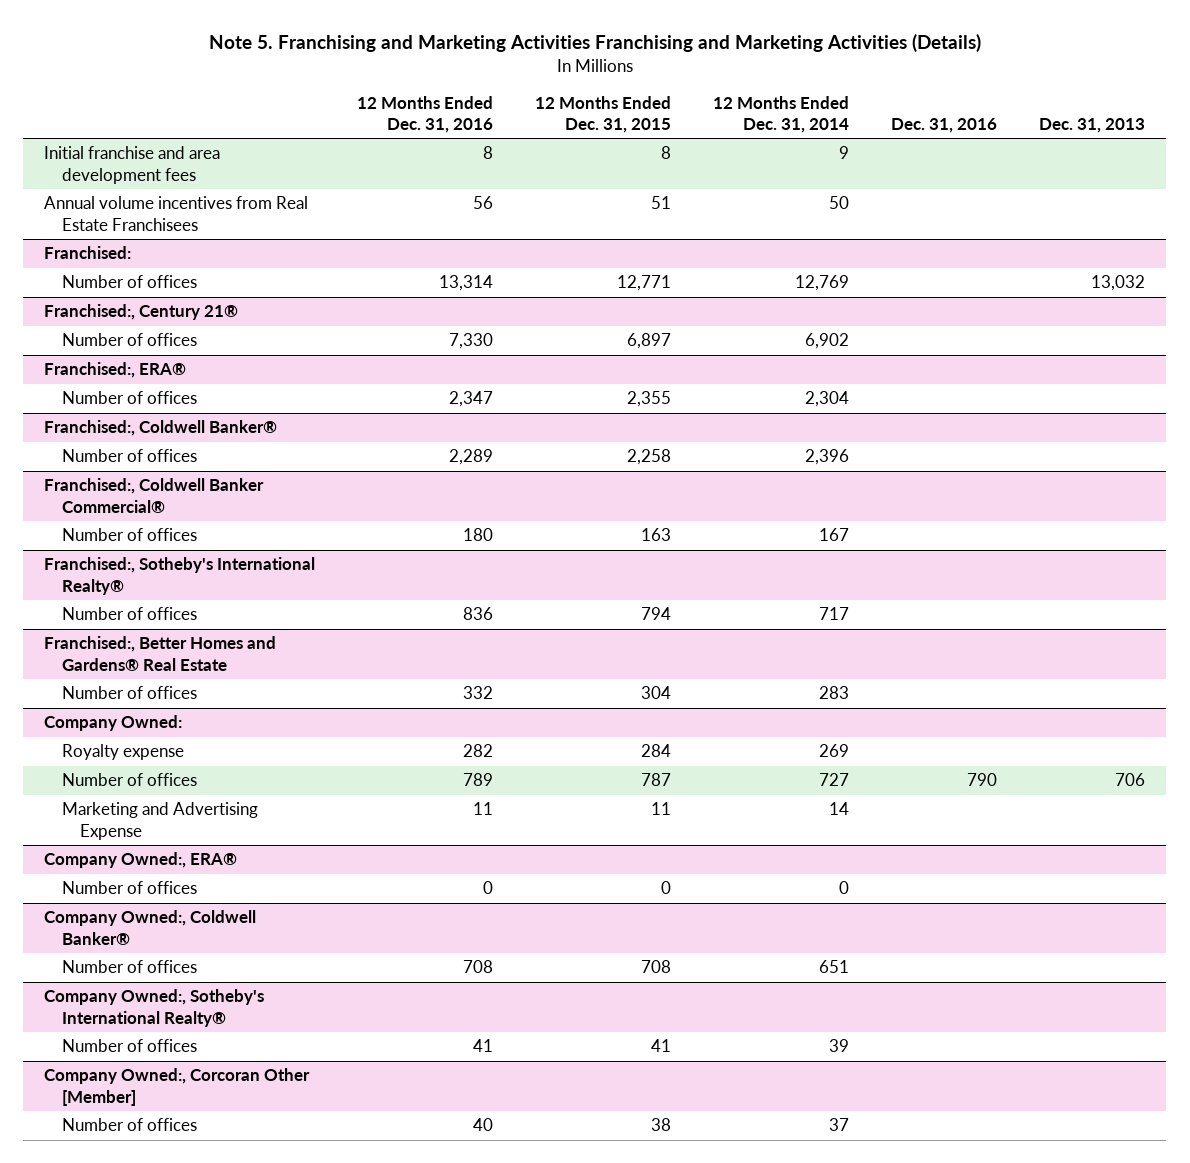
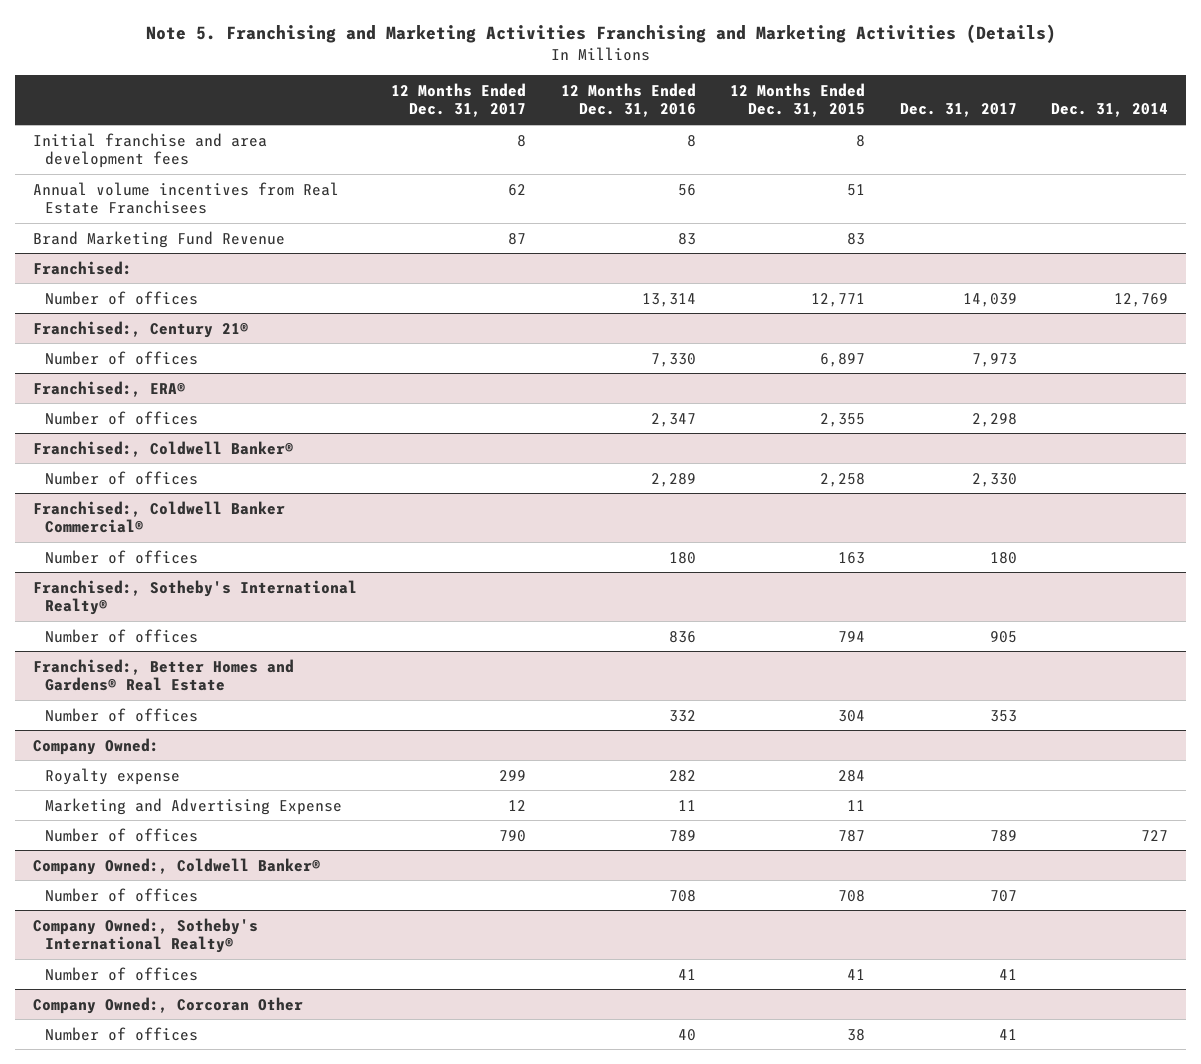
[713,95,850,133] 12 Months Ended Dec. 31, 2014 -> none
[891,117,998,133] Dec. 31, 2016 -> none
[1039,117,1146,133] Dec. 31, 2013 -> none
none -> [391,83,527,118] 12 Months Ended Dec. 31, 2017
none -> [899,103,1017,118] Dec. 31, 2017
none -> [1051,103,1169,118] Dec. 31, 2014
none -> [32,230,285,248] Brand Marketing Fund Revenue
[44,852,238,869] Company Owned:, ERA® -> none
[61,881,197,895] Number of offices -> none
[61,773,197,787] Number of offices -> [45,827,199,842] Number of offices
[44,1068,311,1106] Company Owned:, Corcoran Other [Member] -> [32,996,303,1014] Company Owned:, Corcoran Other

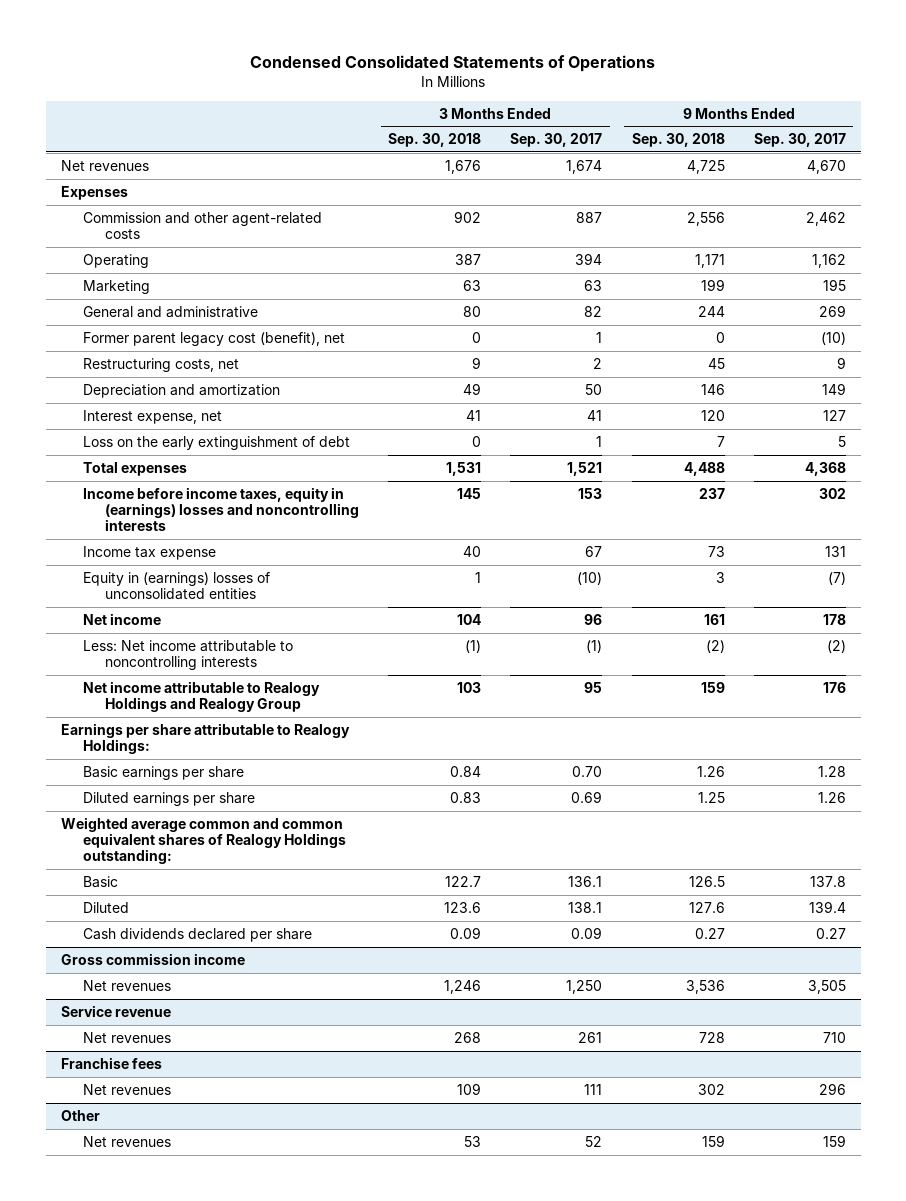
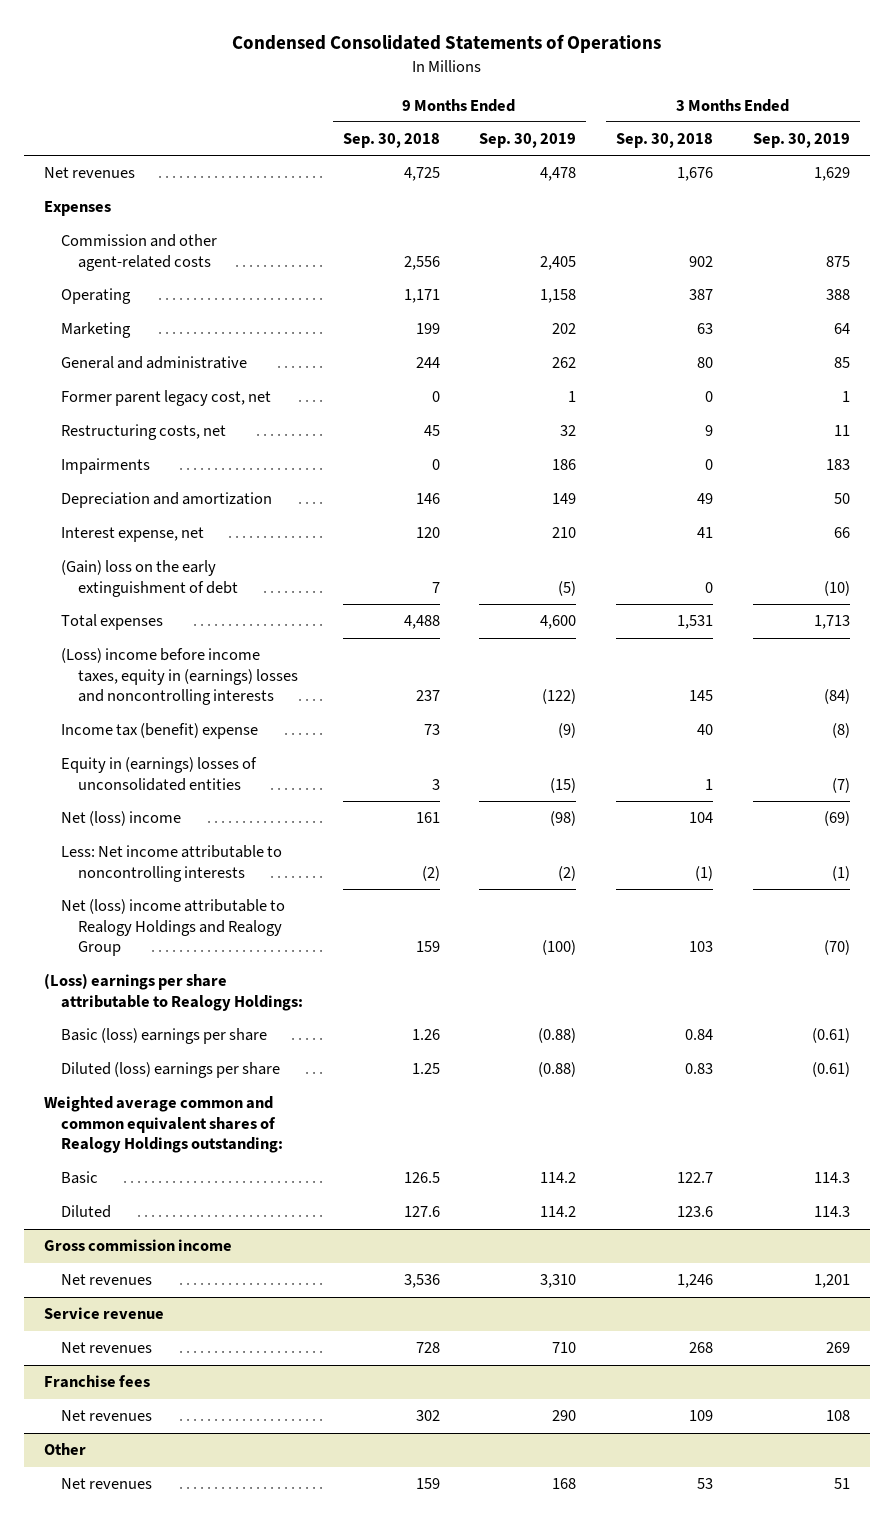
[510,133,603,148] Sep. 30, 2017 -> none
[753,133,846,148] Sep. 30, 2017 -> none
none -> [479,133,577,149] Sep. 30, 2019
none -> [752,133,850,149] Sep. 30, 2019
[82,331,345,346] Former parent legacy cost (benefit), net -> [60,390,271,407] Former parent legacy cost, net
none -> [60,458,150,475] Impairments
[82,435,350,450] Loss on the early extinguishment of debt -> [60,560,238,597] (Gain) loss on the early extinguishment of debt
[82,486,359,532] Income before income taxes, equity in (earnings) losses and noncontrolling interests -> [60,648,298,706] (Loss) income before income taxes, equity in (earnings) losses and noncontrolling interests
[82,545,216,560] Income tax expense -> [60,723,258,740] Income tax (benefit) expense
[82,612,161,625] Net income -> [60,811,181,827] Net (loss) income
[82,680,320,713] Net income attributable to Realogy Holdings and Realogy Group -> [60,899,285,957] Net (loss) income attributable to Realogy Holdings and Realogy Group
[60,722,350,755] Earnings per share attributable to Realogy Holdings: -> [43,973,303,1011] (Loss) earnings per share attributable to Realogy Holdings:
[82,765,244,780] Basic earnings per share -> [60,1028,267,1045] Basic (loss) earnings per share
[82,791,255,806] Diluted earnings per share -> [60,1062,280,1079] Diluted (loss) earnings per share
[82,927,312,942] Cash dividends declared per share -> none

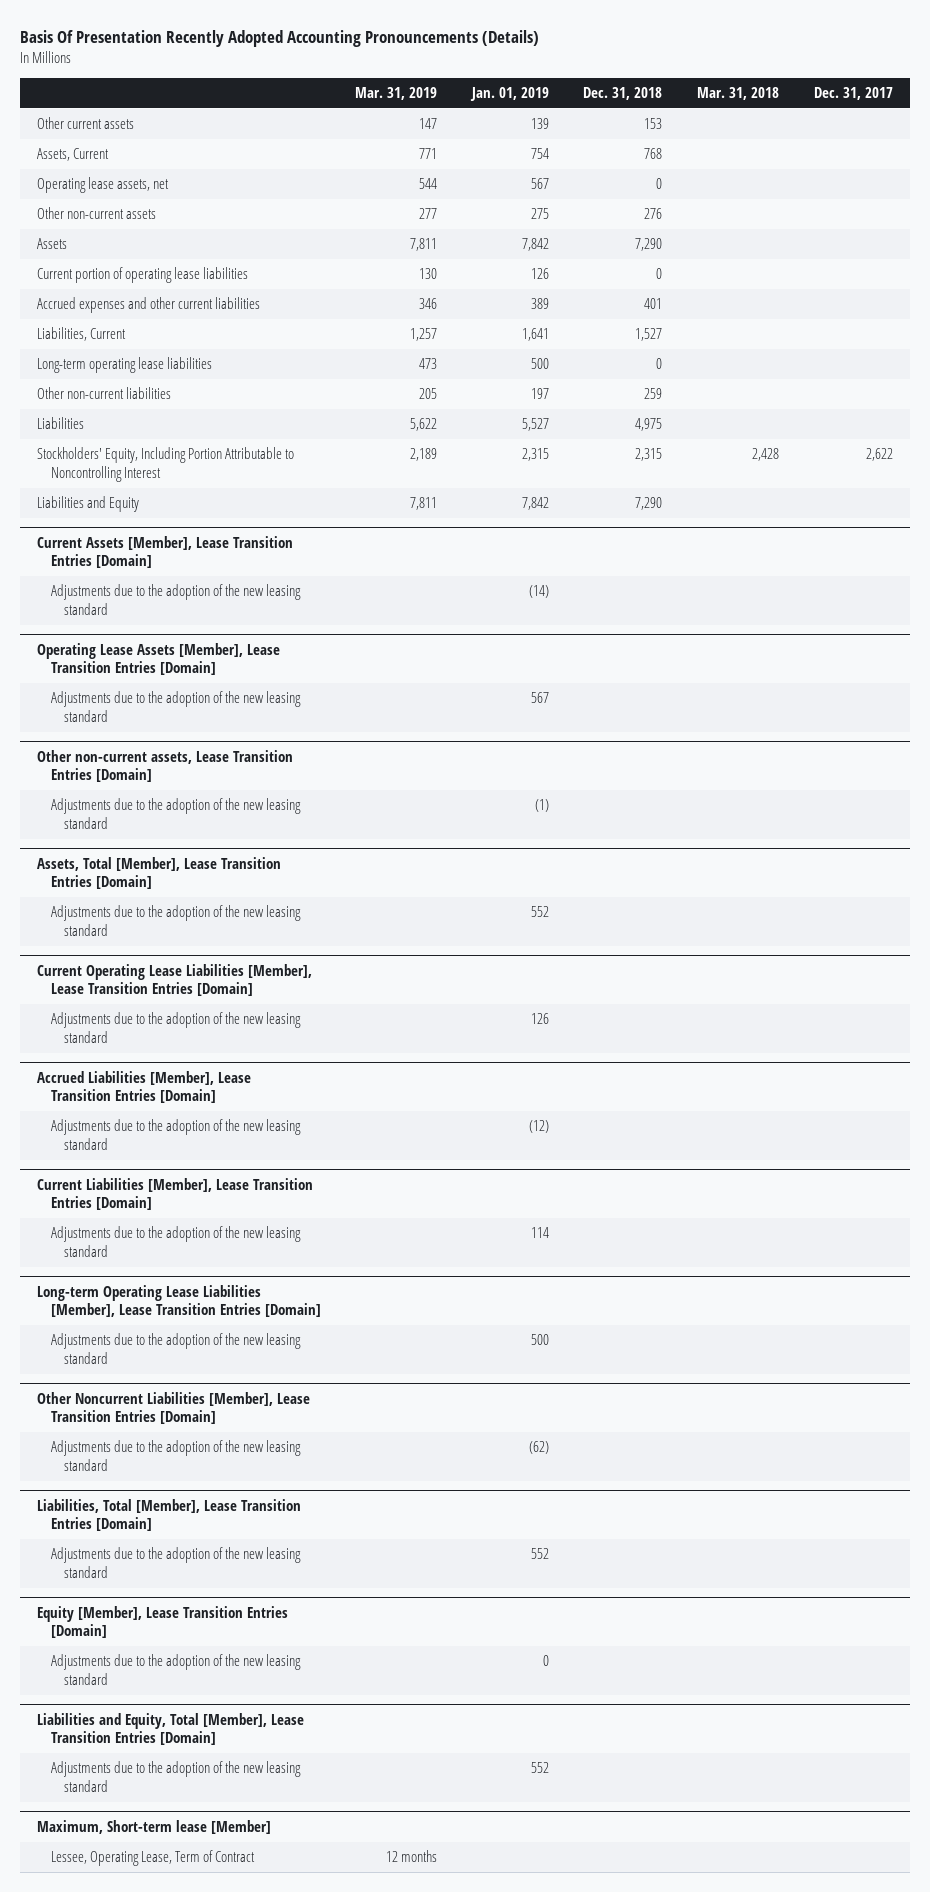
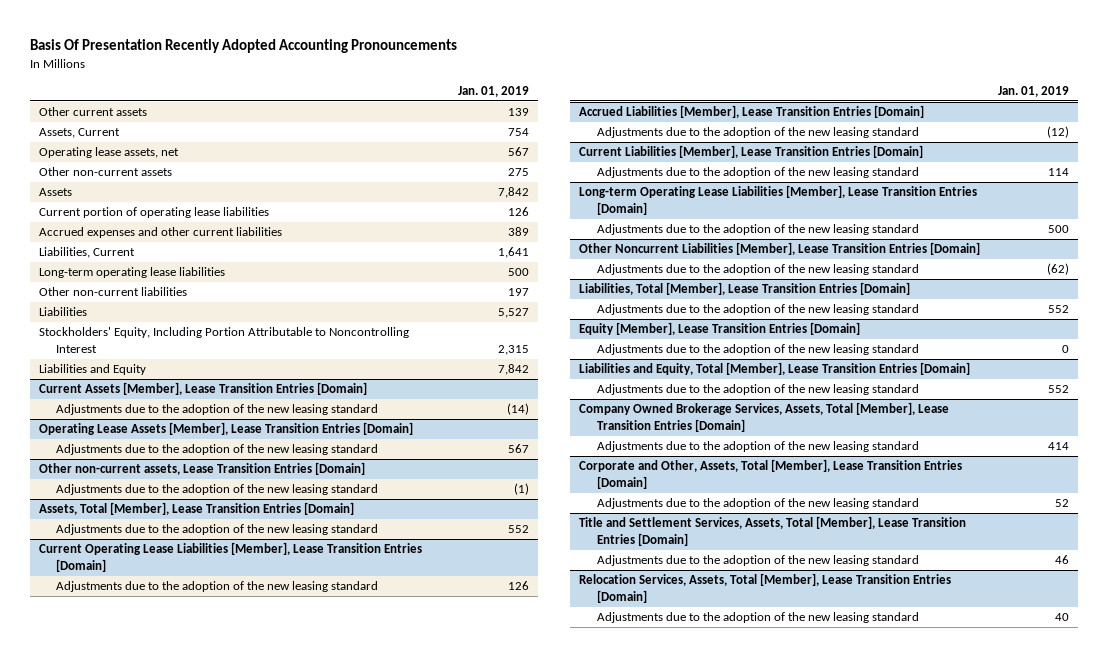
[19,29,539,47] Basis Of Presentation Recently Adopted Accounting Pronouncements (Details) -> [29,39,457,54] Basis Of Presentation Recently Adopted Accounting Pronouncements
[355,87,438,101] Mar. 31, 2019 -> none
[583,87,663,101] Dec. 31, 2018 -> none
[697,87,780,101] Mar. 31, 2018 -> none
[813,87,893,101] Dec. 31, 2017 -> none
[36,1819,271,1834] Maximum, Short-term lease [Member] -> none
[50,1850,255,1867] Lessee, Operating Lease, Term of Contract -> none
none -> [579,402,950,432] Company Owned Brokerage Services, Assets, Total [Member], Lease Transition Entries [Domain]
none -> [596,441,919,453] Adjustments due to the adoption of the new leasing standard
none -> [579,459,963,489] Corporate and Other, Assets, Total [Member], Lease Transition Entries [Domain]
none -> [596,498,919,510] Adjustments due to the adoption of the new leasing standard
none -> [579,516,967,546] Title and Settlement Services, Assets, Total [Member], Lease Transition Entries [Domain]
none -> [596,555,919,567] Adjustments due to the adoption of the new leasing standard
none -> [579,573,952,603] Relocation Services, Assets, Total [Member], Lease Transition Entries [Domain]
none -> [596,612,919,624] Adjustments due to the adoption of the new leasing standard

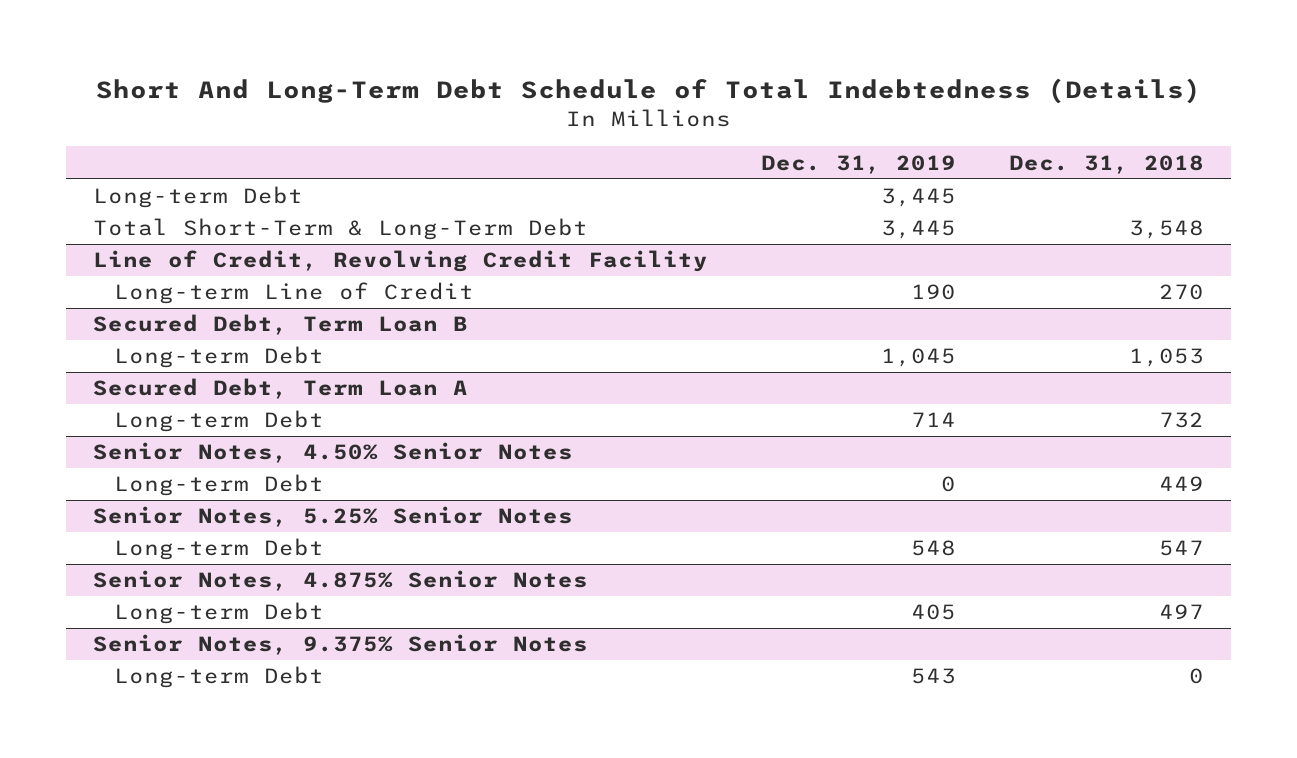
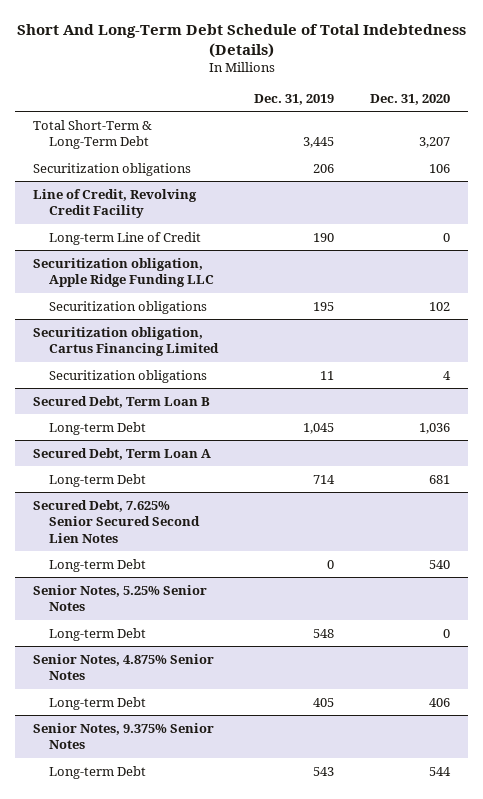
[1009,154,1205,174] Dec. 31, 2018 -> none
none -> [370,93,451,105] Dec. 31, 2020
[92,186,303,209] Long-term Debt -> none
none -> [32,162,191,176] Securitization obligations
none -> [32,257,215,288] Securitization obligation, Apple Ridge Funding LLC
none -> [49,300,208,314] Securitization obligations
none -> [32,326,220,357] Securitization obligation, Cartus Financing Limited
none -> [49,369,208,383] Securitization obligations
[92,442,573,464] Senior Notes, 4.50% Senior Notes -> none
none -> [32,499,201,543] Secured Debt, 7.625% Senior Secured Second Lien Notes

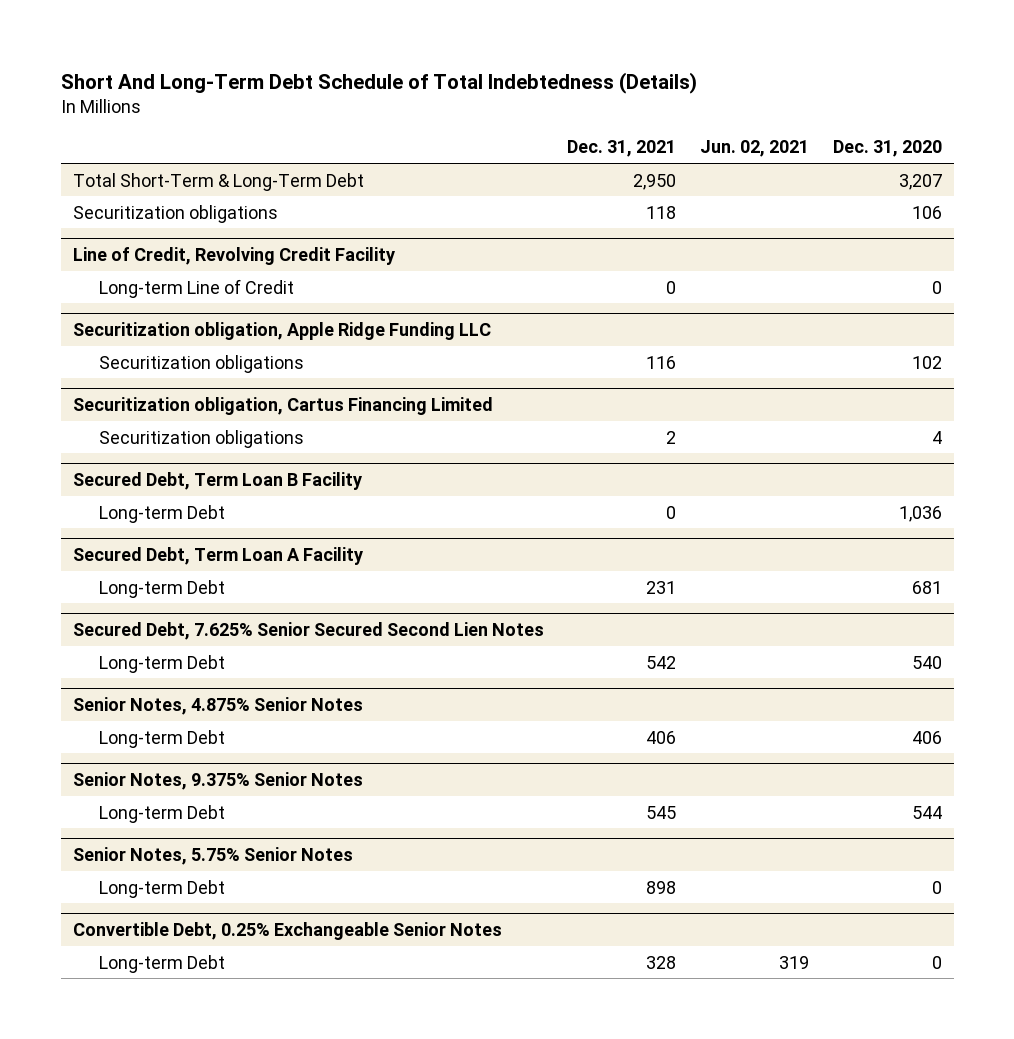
[254,93,335,105] Dec. 31, 2019 -> none
none -> [567,140,677,158] Dec. 31, 2021
none -> [700,140,810,158] Jun. 02, 2021
[32,395,210,408] Secured Debt, Term Loan B -> [72,472,362,491] Secured Debt, Term Loan B Facility
[32,447,211,460] Secured Debt, Term Loan A -> [72,547,363,566] Secured Debt, Term Loan A Facility
[32,584,207,612] Senior Notes, 5.25% Senior Notes -> none
[49,627,147,641] Long-term Debt -> none
none -> [72,847,353,866] Senior Notes, 5.75% Senior Notes
none -> [99,879,226,898] Long-term Debt
none -> [72,922,502,941] Convertible Debt, 0.25% Exchangeable Senior Notes
none -> [99,954,226,973] Long-term Debt

